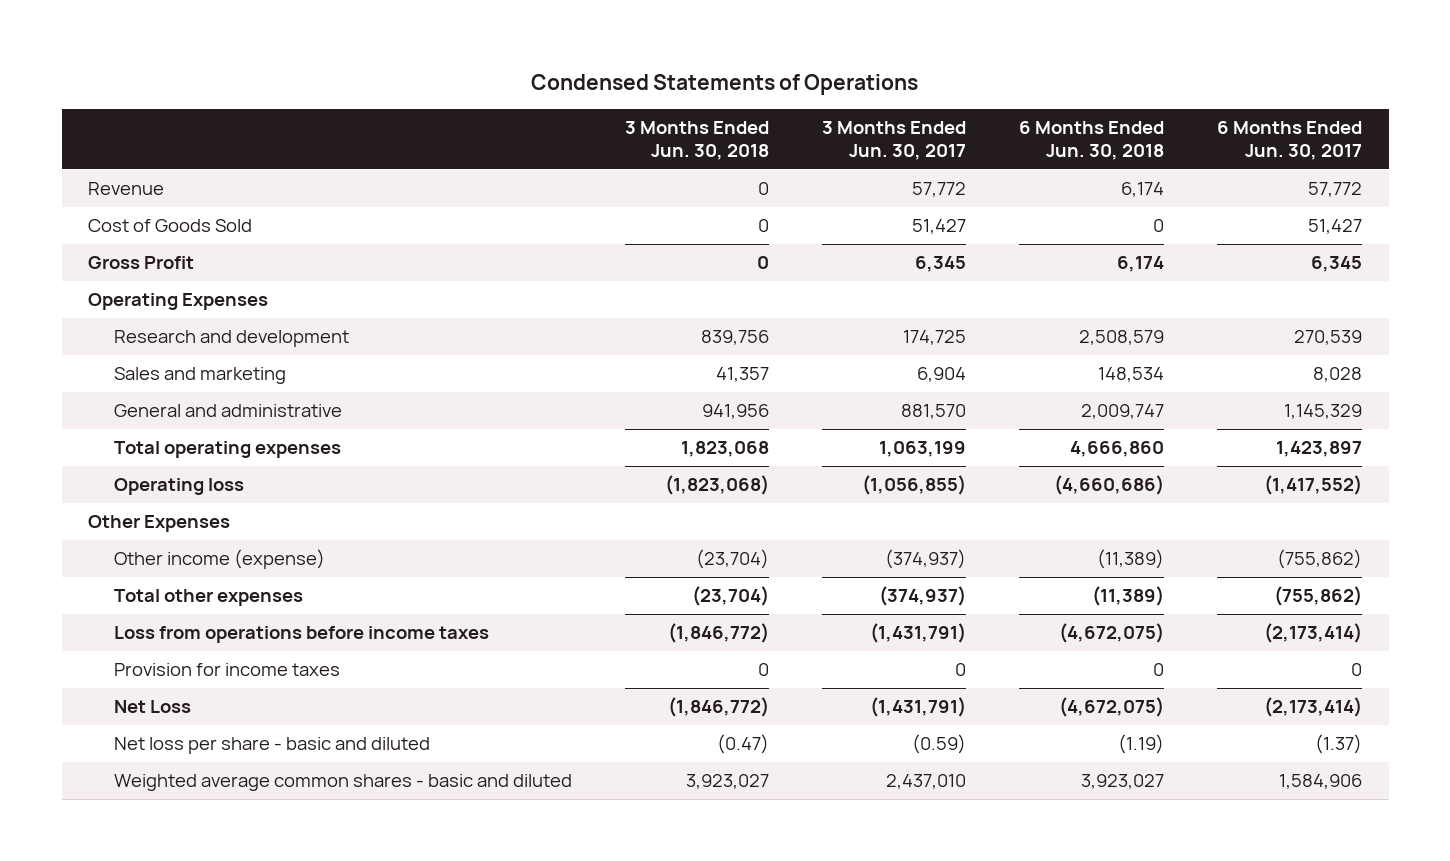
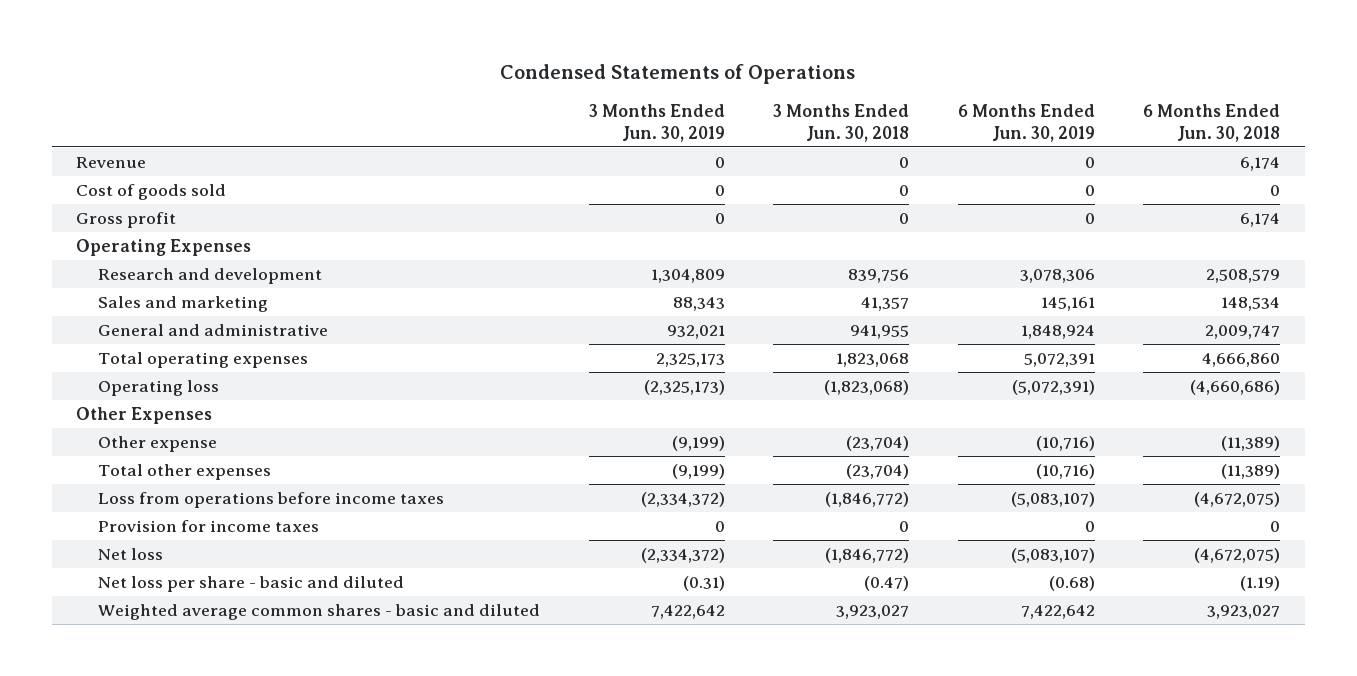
[821,120,966,161] 3 Months Ended Jun. 30, 2017 -> none
[1216,120,1362,161] 6 Months Ended Jun. 30, 2017 -> none
none -> [588,103,725,142] 3 Months Ended Jun. 30, 2019
none -> [957,103,1095,142] 6 Months Ended Jun. 30, 2019
[88,219,253,233] Cost of Goods Sold -> [76,184,227,201] Cost of goods sold
[88,256,195,270] Gross Profit -> [76,212,177,229] Gross profit
[701,404,769,420] 941,956 -> [850,325,910,340] 941,955
[113,549,325,570] Other income (expense) -> [98,436,218,453] Other expense
[113,700,191,714] Net Loss -> [98,548,164,561] Net loss

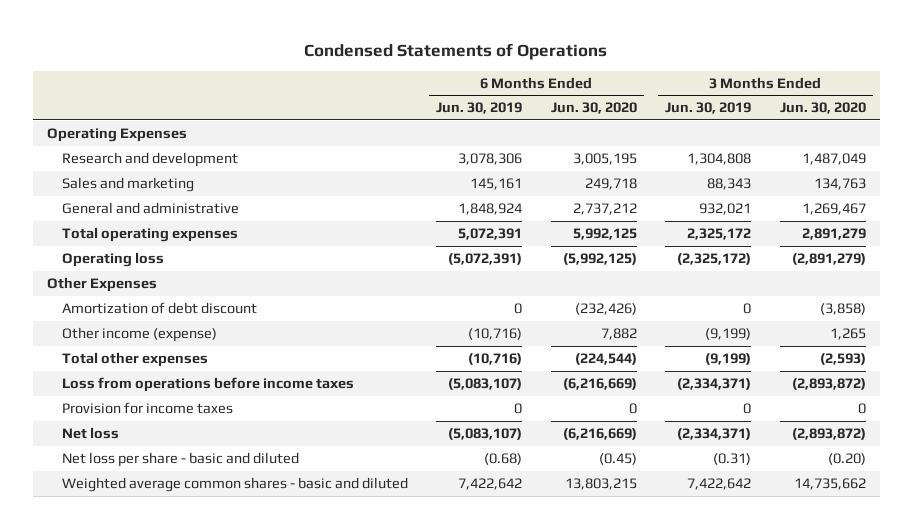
[773,103,910,142] 3 Months Ended Jun. 30, 2018 -> none
[1143,103,1281,142] 6 Months Ended Jun. 30, 2018 -> none
none -> [550,102,637,115] Jun. 30, 2020
none -> [779,102,866,115] Jun. 30, 2020
[76,157,147,169] Revenue -> none
[76,184,227,201] Cost of goods sold -> none
[76,212,177,229] Gross profit -> none
[650,269,725,284] 1,304,809 -> [687,153,752,166] 1,304,808
[655,353,725,368] 2,325,173 -> [687,228,752,241] 2,325,172
[643,380,725,396] (2,325,173) -> [677,253,752,266] (2,325,172)
none -> [61,302,257,315] Amortization of debt discount
[98,436,218,453] Other expense -> [61,327,217,343] Other income (expense)
[640,492,725,508] (2,334,372) -> [677,378,752,391] (2,334,371)
[640,548,725,564] (2,334,372) -> [677,428,752,441] (2,334,371)

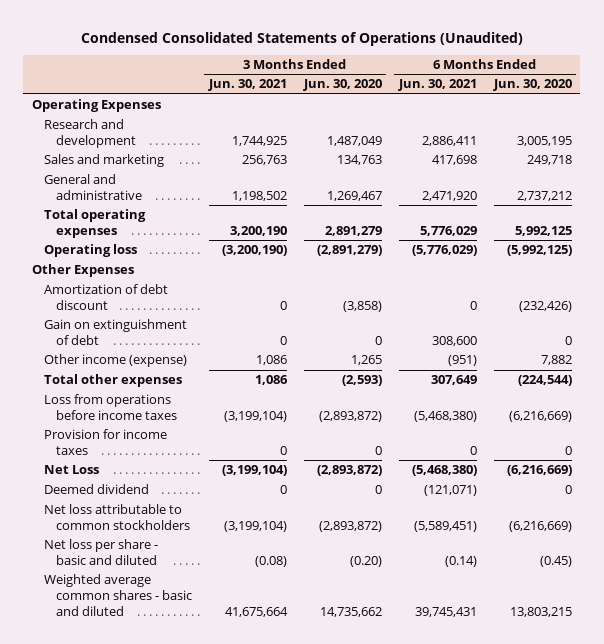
[304,42,608,60] Condensed Statements of Operations -> [80,31,523,46] Condensed Consolidated Statements of Operations (Unaudited)
[436,102,523,115] Jun. 30, 2019 -> none
[665,102,752,115] Jun. 30, 2019 -> none
none -> [207,79,287,92] Jun. 30, 2021
none -> [397,79,477,92] Jun. 30, 2021
none -> [43,319,187,345] Gain on extinguishment of debt
[61,427,119,440] Net loss -> [43,465,99,475] Net Loss
none -> [43,484,149,495] Deemed dividend
none -> [43,504,190,530] Net loss attributable to common stockholders

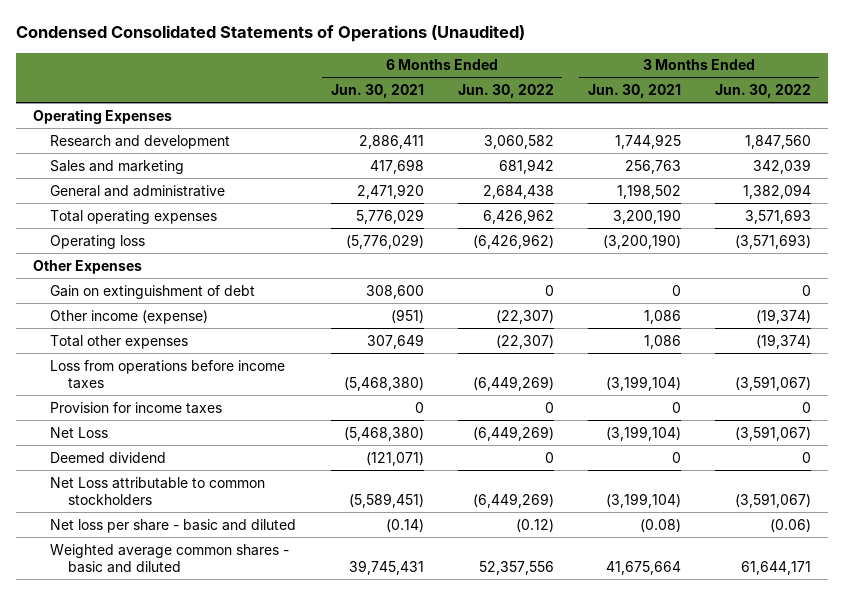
[302,79,382,92] Jun. 30, 2020 -> none
[492,79,572,92] Jun. 30, 2020 -> none
none -> [457,84,554,99] Jun. 30, 2022
none -> [714,84,811,99] Jun. 30, 2022
[43,284,168,310] Amortization of debt discount -> none
[43,504,190,530] Net loss attributable to common stockholders -> [50,476,266,506] Net Loss attributable to common stockholders

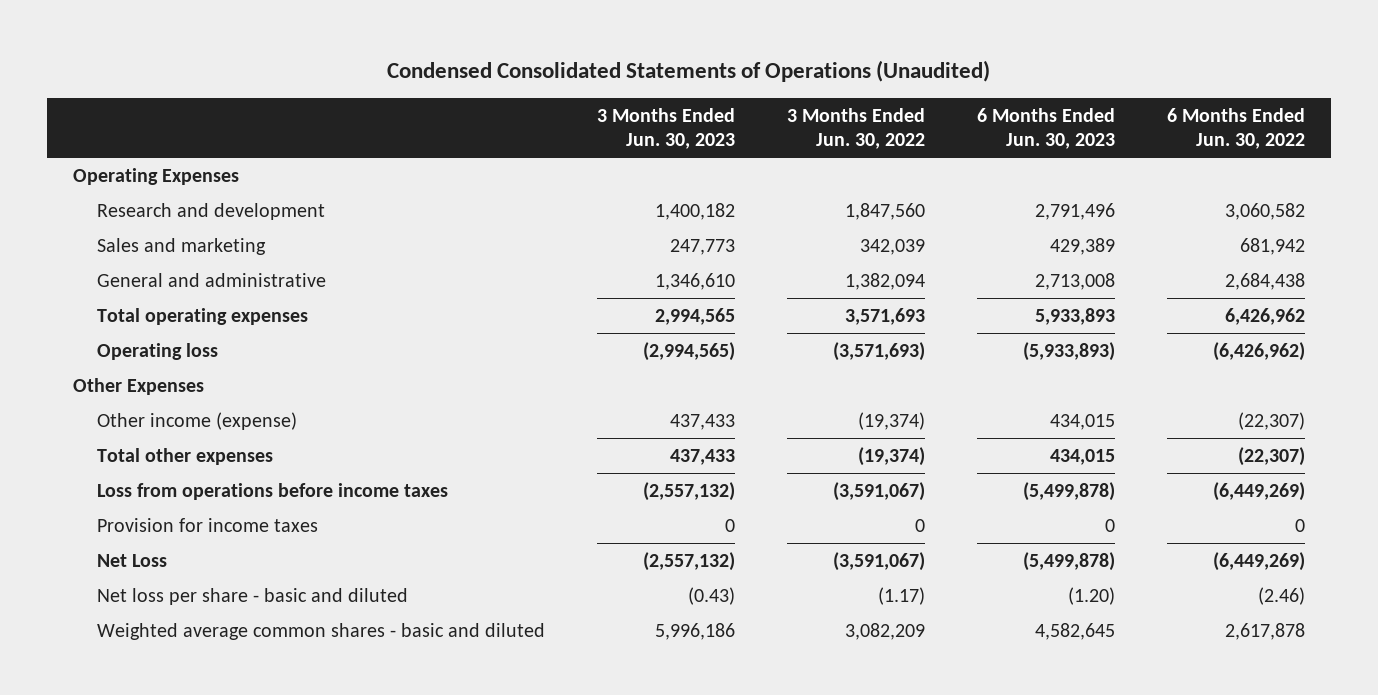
[330,84,424,99] Jun. 30, 2021 -> none
[587,84,681,99] Jun. 30, 2021 -> none
none -> [596,108,735,149] 3 Months Ended Jun. 30, 2023
none -> [977,108,1116,149] 6 Months Ended Jun. 30, 2023
[50,284,256,299] Gain on extinguishment of debt -> none
[50,451,167,463] Deemed dividend -> none
[50,476,266,506] Net Loss attributable to common stockholders -> none
[515,518,554,532] (0.12) -> [1258,587,1306,606] (2.46)
[769,518,811,532] (0.06) -> [878,587,926,606] (1.17)
[478,561,554,576] 52,357,556 -> [1225,623,1306,641] 2,617,878
[740,561,811,576] 61,644,171 -> [845,623,926,641] 3,082,209

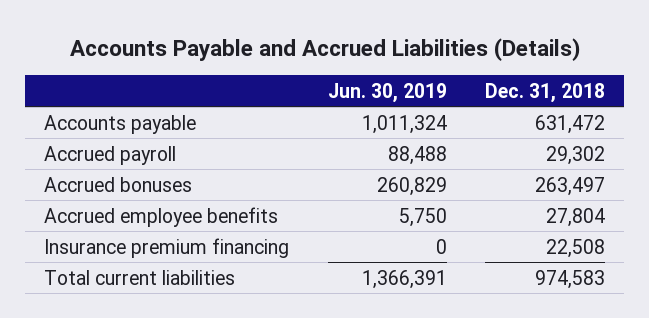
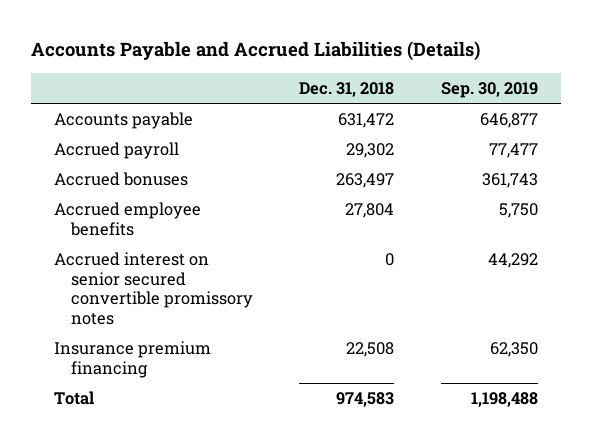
[327,82,447,103] Jun. 30, 2019 -> none
none -> [440,81,538,98] Sep. 30, 2019
none -> [54,252,253,325] Accrued interest on senior secured convertible promissory notes
[44,269,236,285] Total current liabilities -> [54,391,95,406] Total

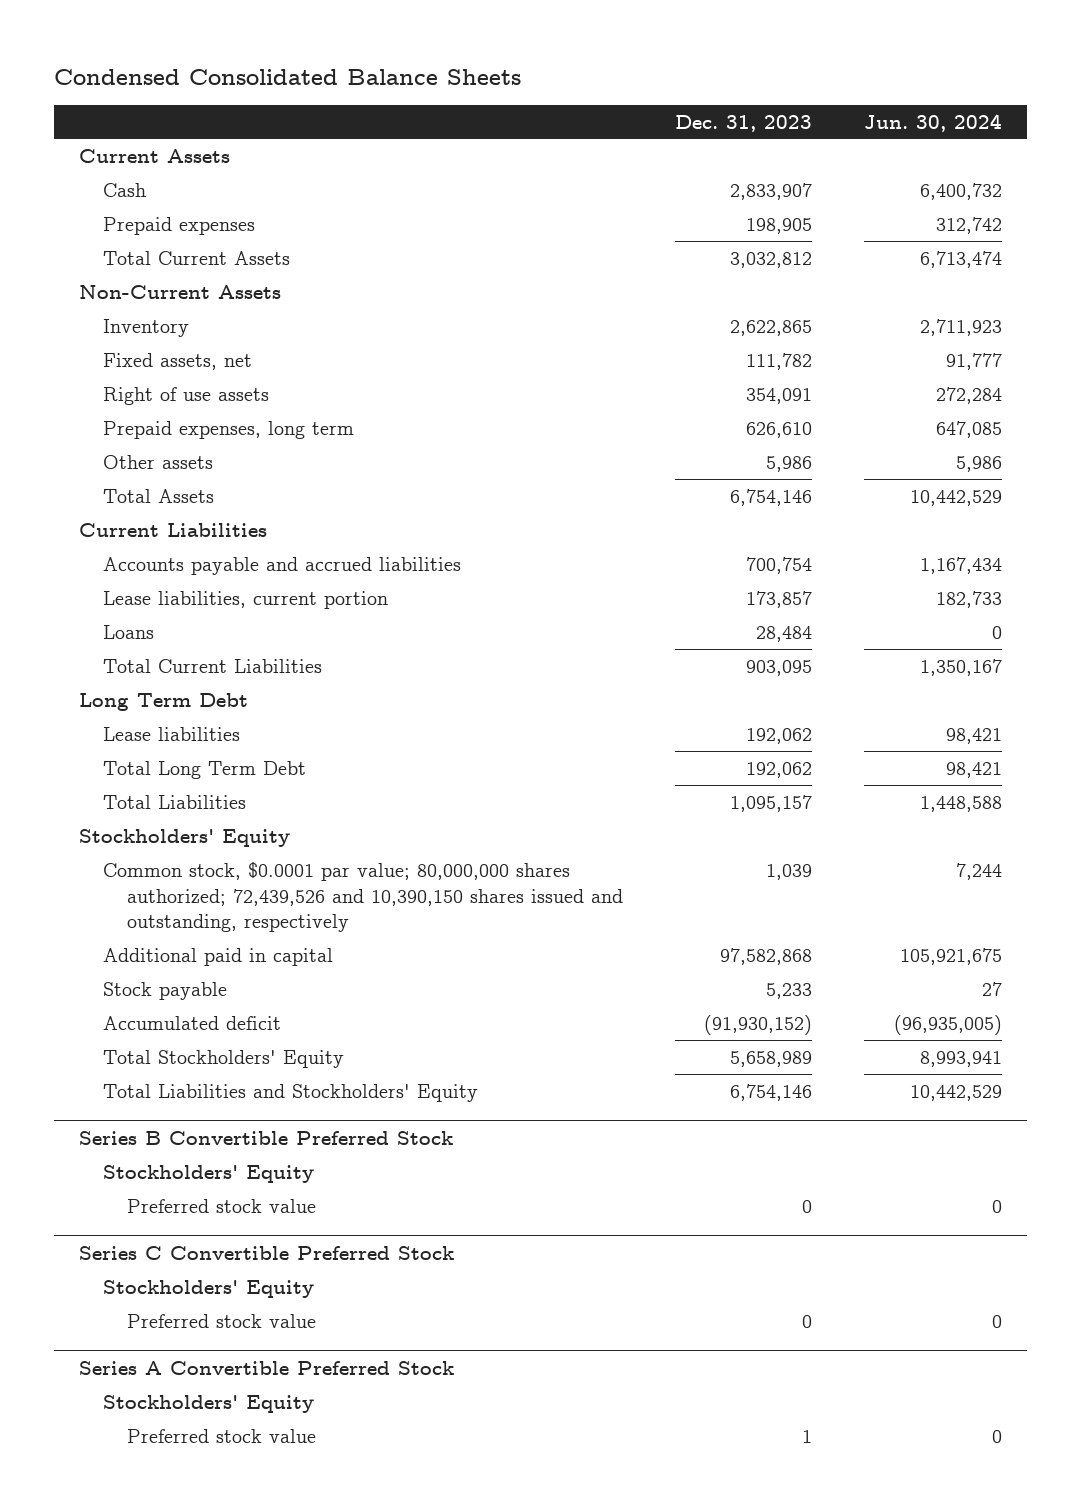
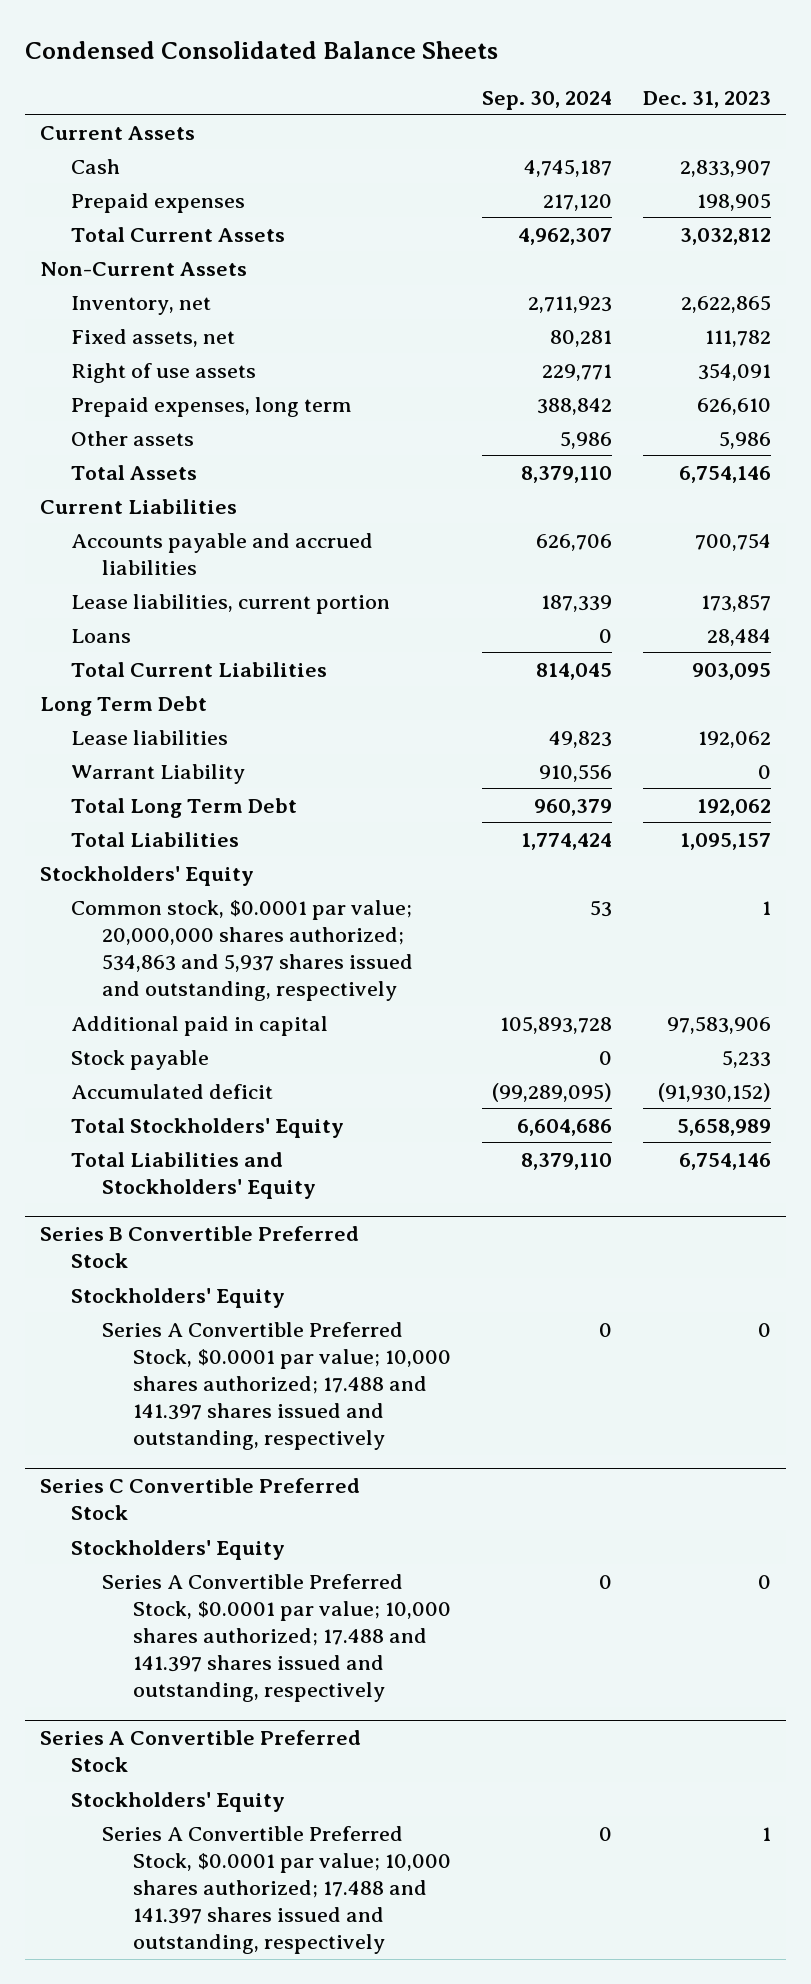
[863,113,1002,132] Jun. 30, 2024 -> none
none -> [482,90,613,110] Sep. 30, 2024
[103,318,190,337] Inventory -> [71,295,212,315] Inventory, net
none -> [71,763,246,784] Warrant Liability
[103,861,623,933] Common stock, $0.0001 par value; 80,000,000 shares authorized; 72,439,526 and 10,390,150 shares issued and outstanding, respectively -> [71,899,414,1002] Common stock, $0.0001 par value; 20,000,000 shares authorized; 534,863 and 5,937 shares issued and outstanding, respectively
[765,863,812,880] 1,039 -> [762,900,772,915] 1
[719,947,812,965] 97,582,868 -> [667,1015,772,1034] 97,583,906
[126,1198,316,1213] Preferred stock value -> [102,1321,452,1451] Series A Convertible Preferred Stock, $0.0001 par value; 10,000 shares authorized; 17.488 and 141.397 shares issued and outstanding, respectively
[126,1313,316,1328] Preferred stock value -> [102,1573,452,1703] Series A Convertible Preferred Stock, $0.0001 par value; 10,000 shares authorized; 17.488 and 141.397 shares issued and outstanding, respectively
[126,1428,316,1443] Preferred stock value -> [102,1825,452,1955] Series A Convertible Preferred Stock, $0.0001 par value; 10,000 shares authorized; 17.488 and 141.397 shares issued and outstanding, respectively

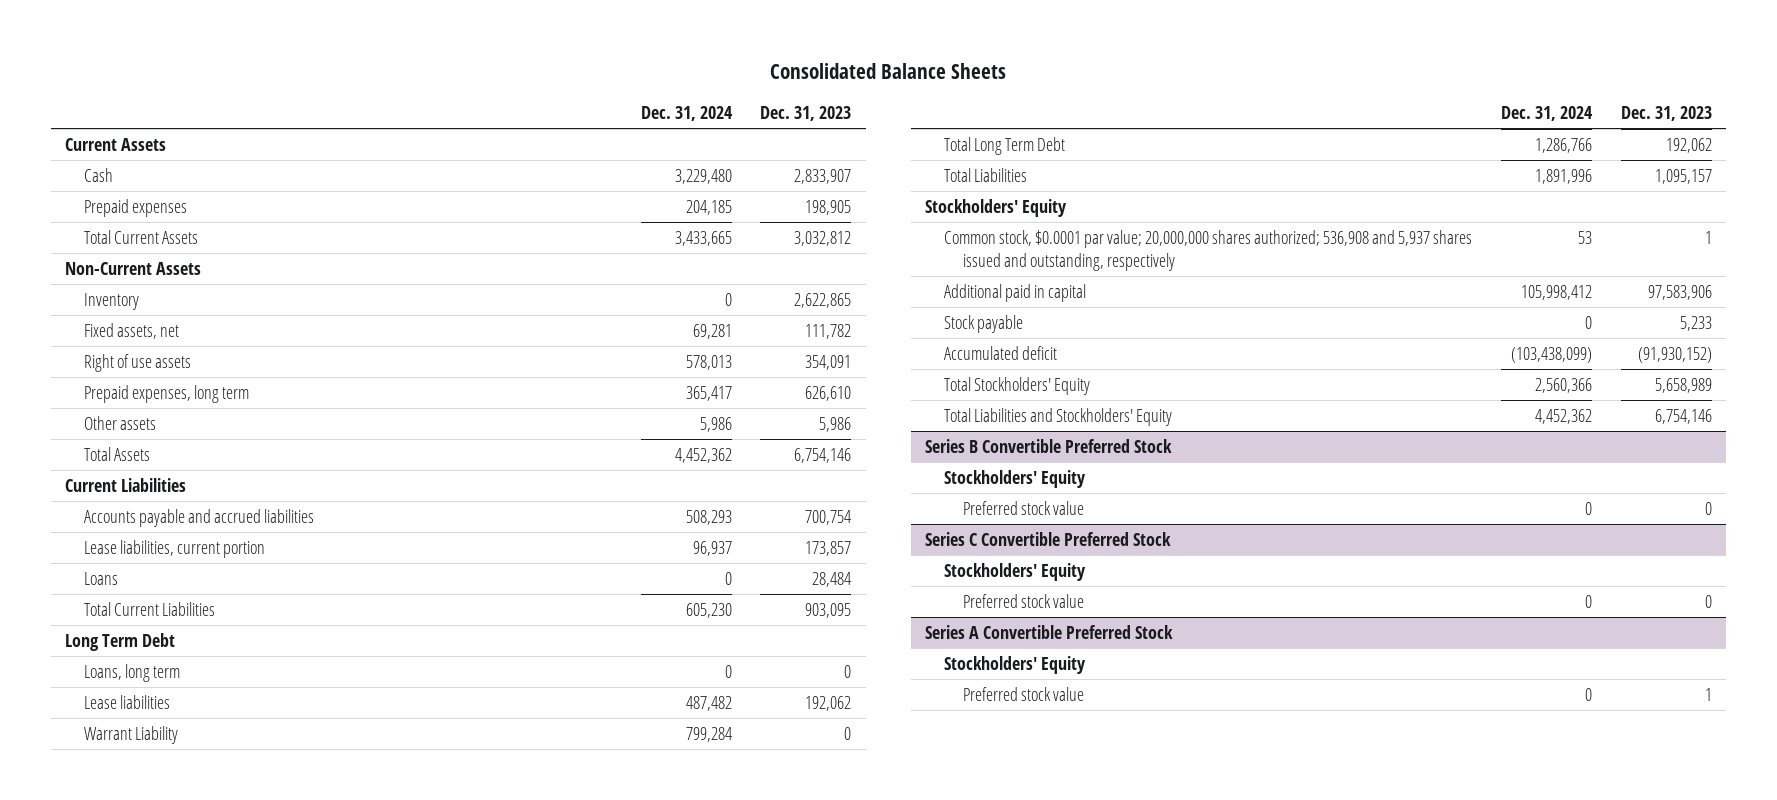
[25,40,499,59] Condensed Consolidated Balance Sheets -> [770,62,1007,79] Consolidated Balance Sheets
[482,90,613,110] Sep. 30, 2024 -> none
none -> [640,106,733,122] Dec. 31, 2024
[71,295,212,315] Inventory, net -> [83,293,139,311] Inventory
none -> [83,664,180,683] Loans, long term
[71,899,414,1002] Common stock, $0.0001 par value; 20,000,000 shares authorized; 534,863 and 5,937 shares issued and outstanding, respectively -> [944,230,1473,271] Common stock, $0.0001 par value; 20,000,000 shares authorized; 536,908 and 5,937 shares issued and outstanding, respectively
[102,1321,452,1451] Series A Convertible Preferred Stock, $0.0001 par value; 10,000 shares authorized; 17.488 and 141.397 shares issued and outstanding, respectively -> [963,501,1085,516] Preferred stock value
[102,1573,452,1703] Series A Convertible Preferred Stock, $0.0001 par value; 10,000 shares authorized; 17.488 and 141.397 shares issued and outstanding, respectively -> [963,594,1085,609] Preferred stock value
[102,1825,452,1955] Series A Convertible Preferred Stock, $0.0001 par value; 10,000 shares authorized; 17.488 and 141.397 shares issued and outstanding, respectively -> [963,687,1085,702] Preferred stock value

